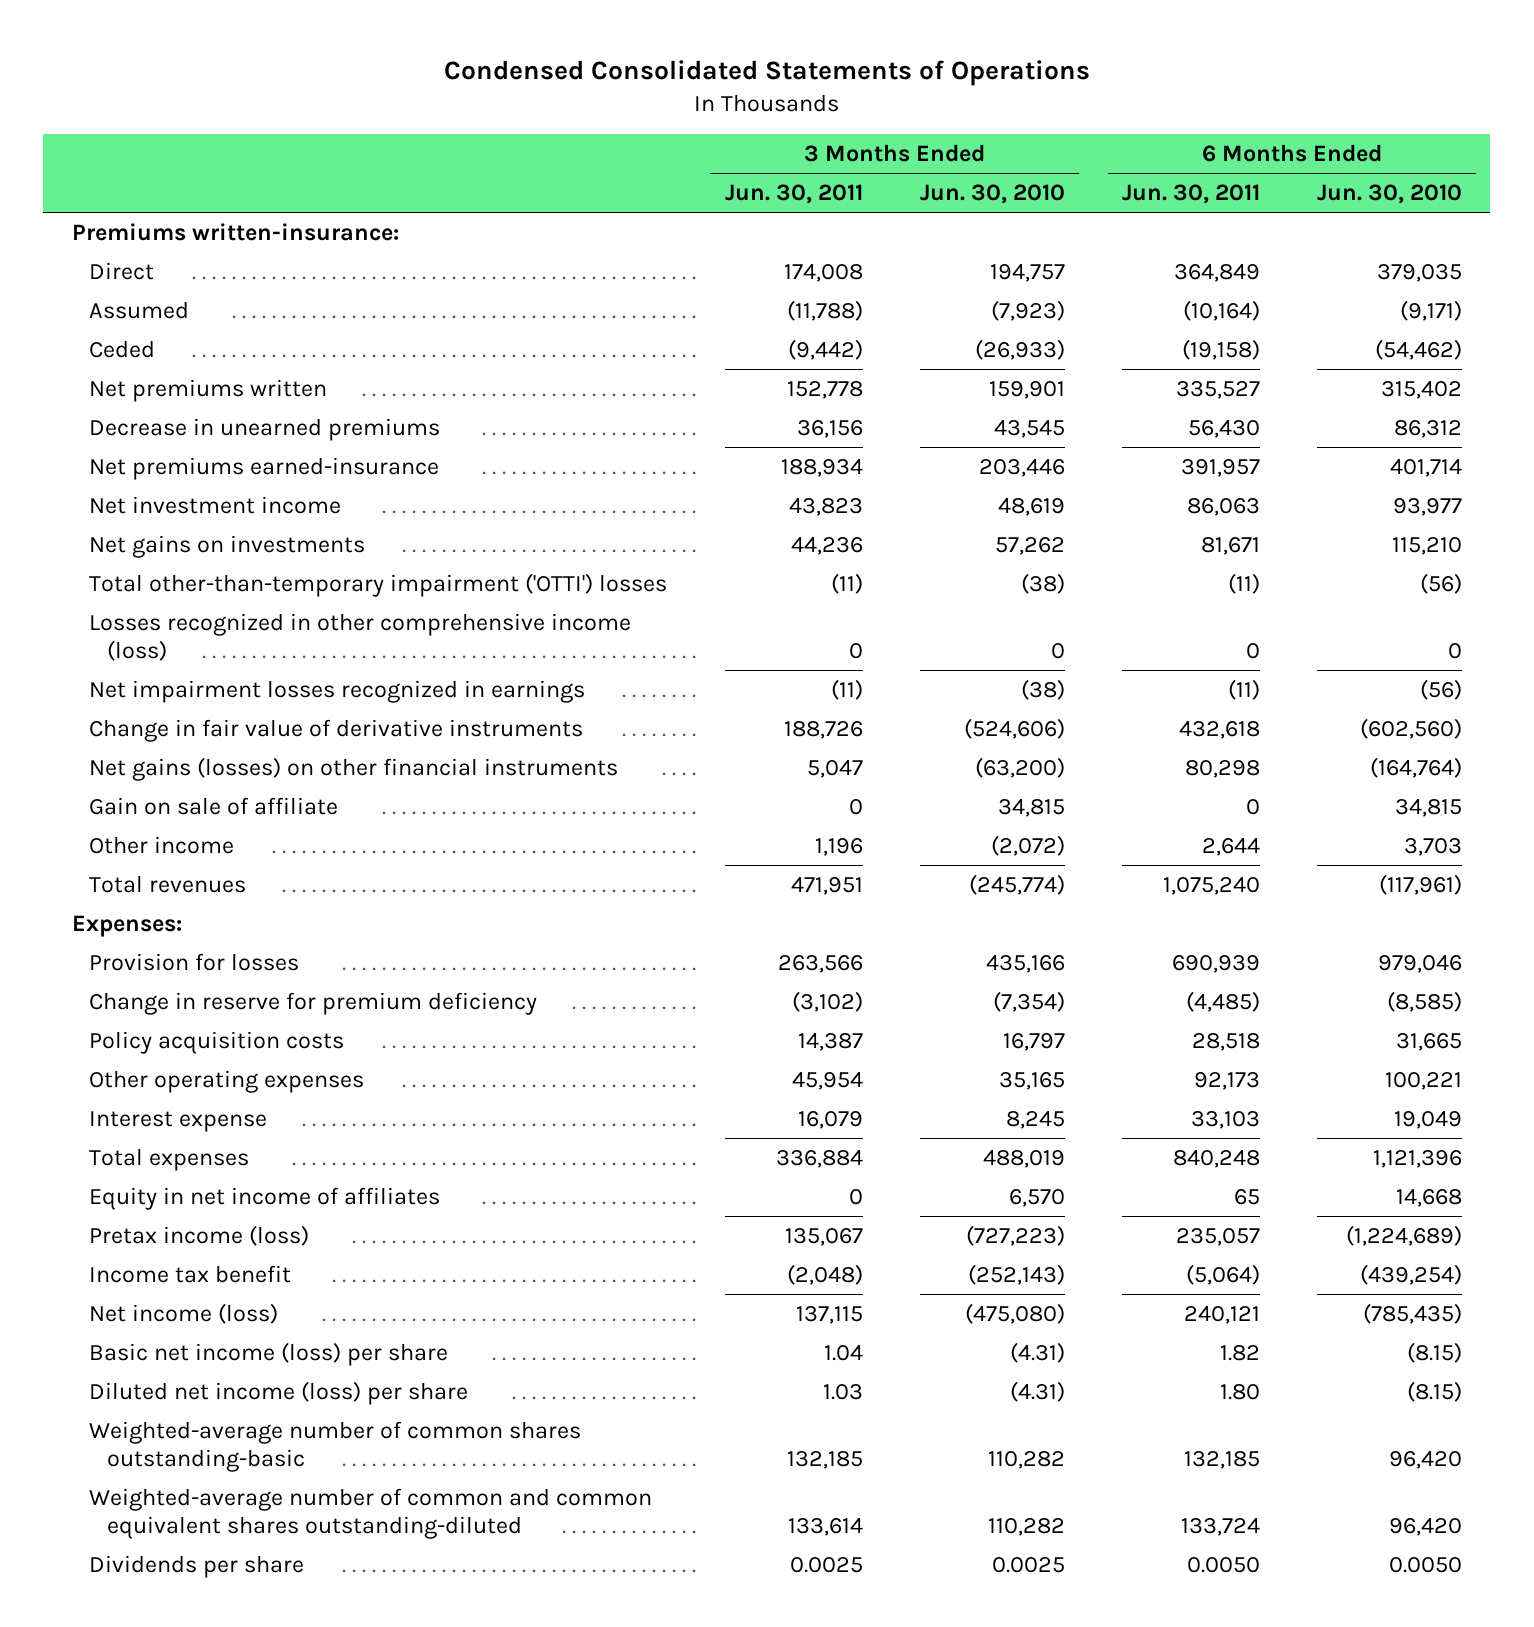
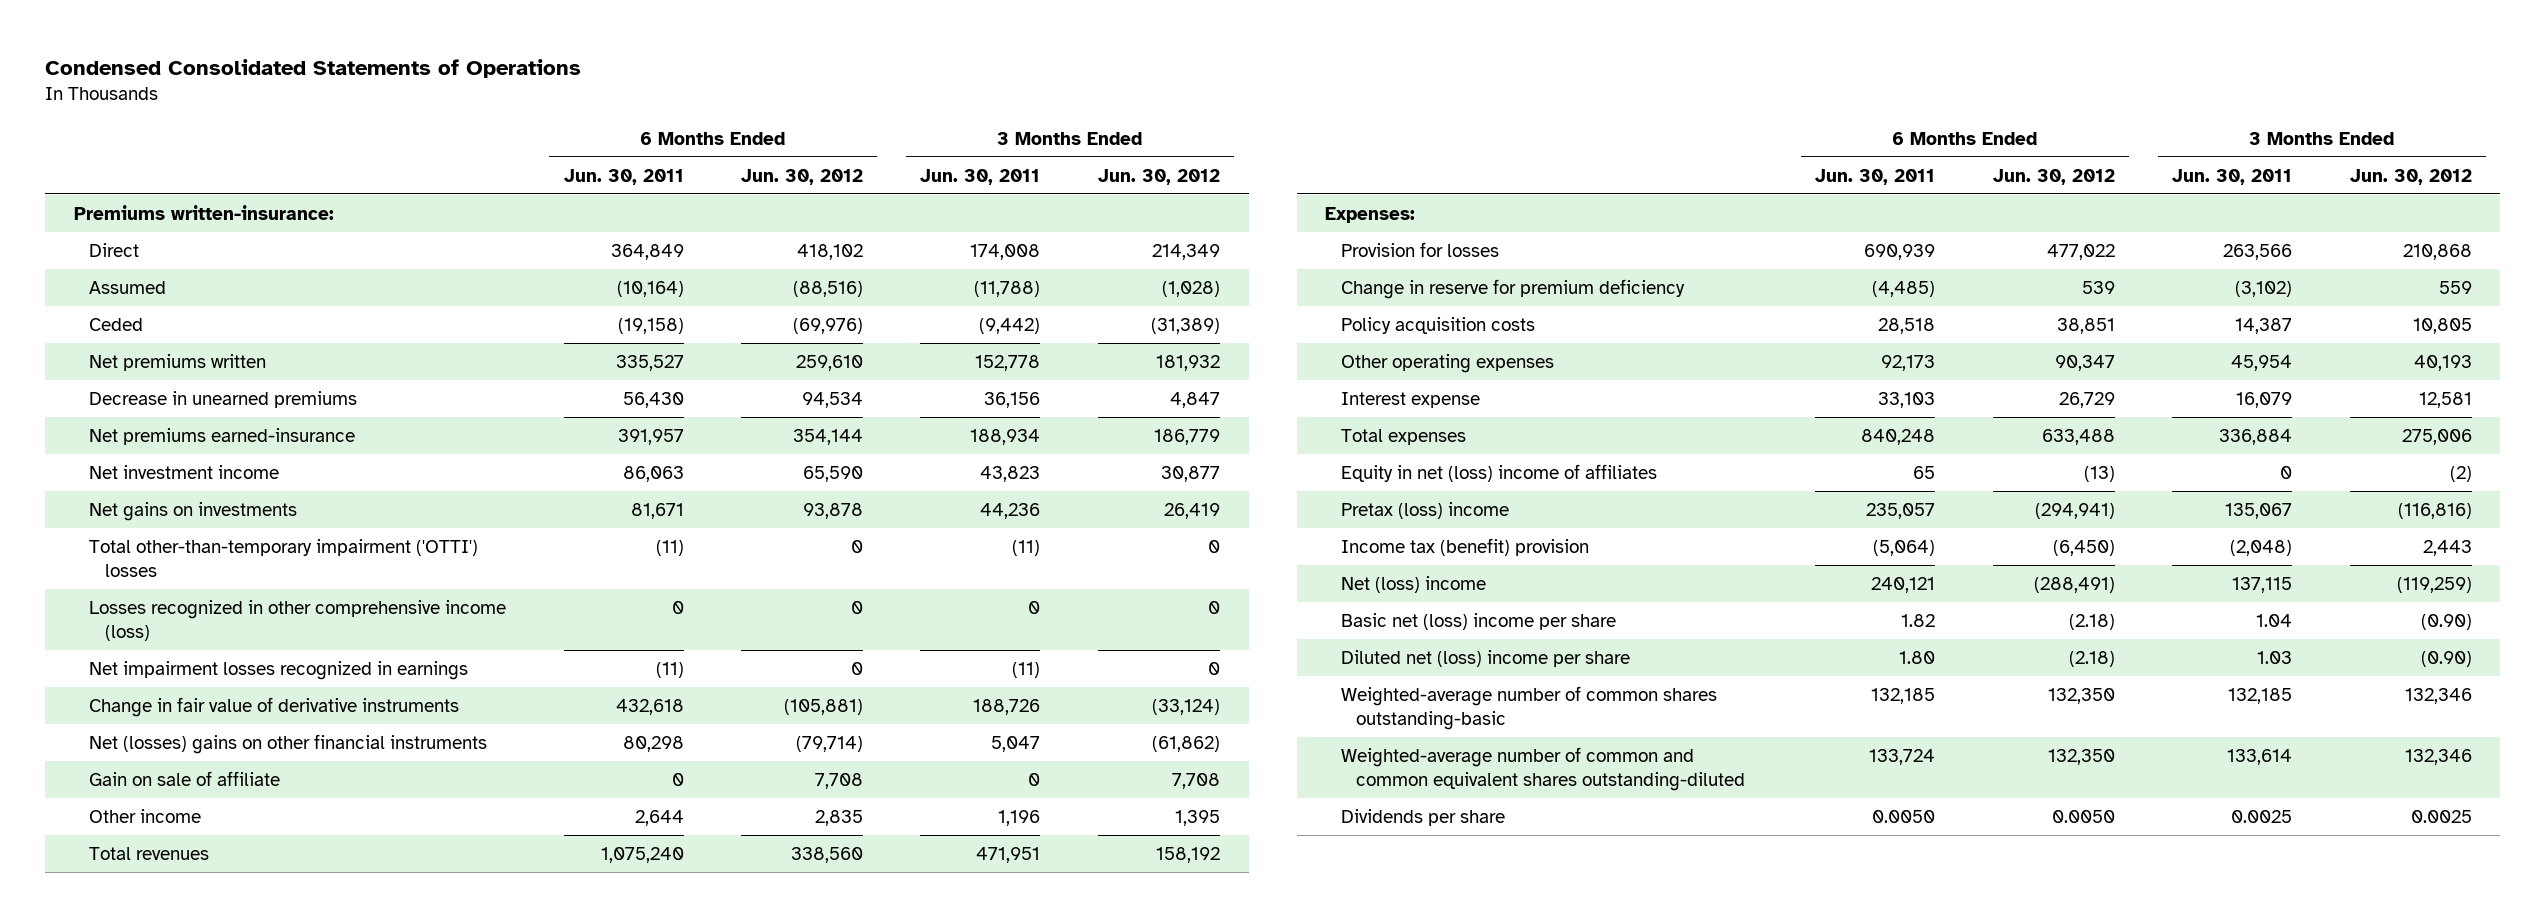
[919,184,1065,205] Jun. 30, 2010 -> none
[1316,184,1462,205] Jun. 30, 2010 -> none
none -> [740,168,863,185] Jun. 30, 2012
none -> [1097,168,1220,185] Jun. 30, 2012
[89,756,619,781] Net gains (losses) on other financial instruments -> [89,734,488,755] Net (losses) gains on other financial instruments
[89,1186,441,1210] Equity in net income of affiliates -> [1340,464,1657,483] Equity in net (loss) income of affiliates
[89,1224,310,1246] Pretax income (loss) -> [1340,502,1509,520] Pretax (loss) income
[89,1264,292,1283] Income tax benefit -> [1340,538,1589,557] Income tax (benefit) provision
[89,1302,279,1324] Net income (loss) -> [1340,576,1486,594] Net (loss) income
[89,1341,449,1366] Basic net income (loss) per share -> [1340,613,1616,631] Basic net (loss) income per share
[89,1380,469,1405] Diluted net income (loss) per share -> [1340,650,1630,668] Diluted net (loss) income per share

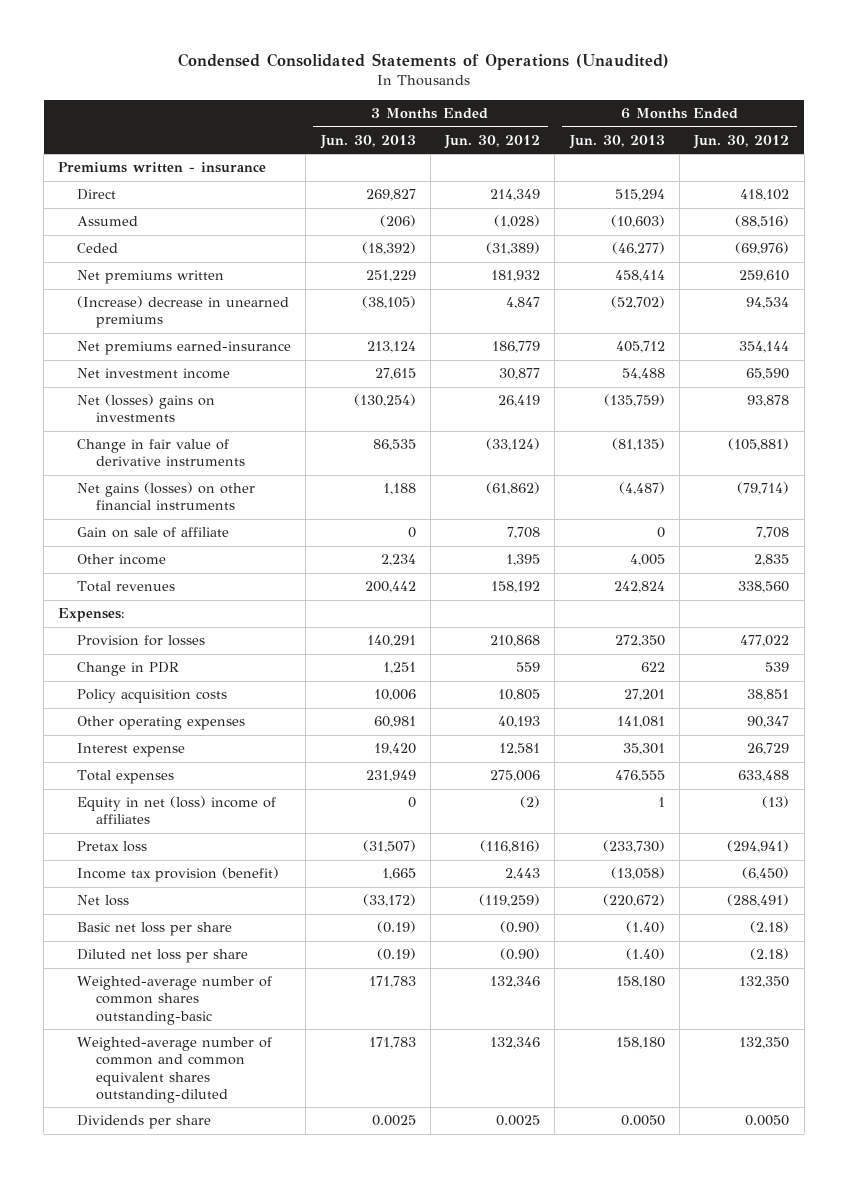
[44,58,581,78] Condensed Consolidated Statements of Operations -> [177,52,669,70] Condensed Consolidated Statements of Operations (Unaudited)
[563,168,684,185] Jun. 30, 2011 -> none
[920,168,1041,185] Jun. 30, 2011 -> none
none -> [319,134,416,149] Jun. 30, 2013
none -> [568,134,665,149] Jun. 30, 2013
[73,205,334,221] Premiums written-insurance: -> [58,162,267,174] Premiums written - insurance
[89,391,358,409] Decrease in unearned premiums -> [77,296,290,329] (Increase) decrease in unearned premiums
[89,539,479,577] Total other-than-temporary impairment ('OTTI') losses -> none
[89,600,507,641] Losses recognized in other comprehensive income (loss) -> none
[89,661,469,681] Net impairment losses recognized in earnings -> none
[89,502,298,522] Net gains on investments -> [77,394,216,423] Net (losses) gains on investments
[89,734,488,755] Net (losses) gains on other financial instruments -> [77,482,256,511] Net gains (losses) on other financial instruments
[1340,279,1685,300] Change in reserve for premium deficiency -> [77,662,180,677] Change in PDR
[1340,502,1509,520] Pretax (loss) income -> [77,841,148,853] Pretax loss
[1340,538,1589,557] Income tax (benefit) provision -> [77,867,280,883] Income tax provision (benefit)
[1340,576,1486,594] Net (loss) income -> [77,895,130,907] Net loss
[1340,613,1616,631] Basic net (loss) income per share -> [77,922,233,937] Basic net loss per share
[1340,650,1630,668] Diluted net (loss) income per share -> [77,949,249,964] Diluted net loss per share

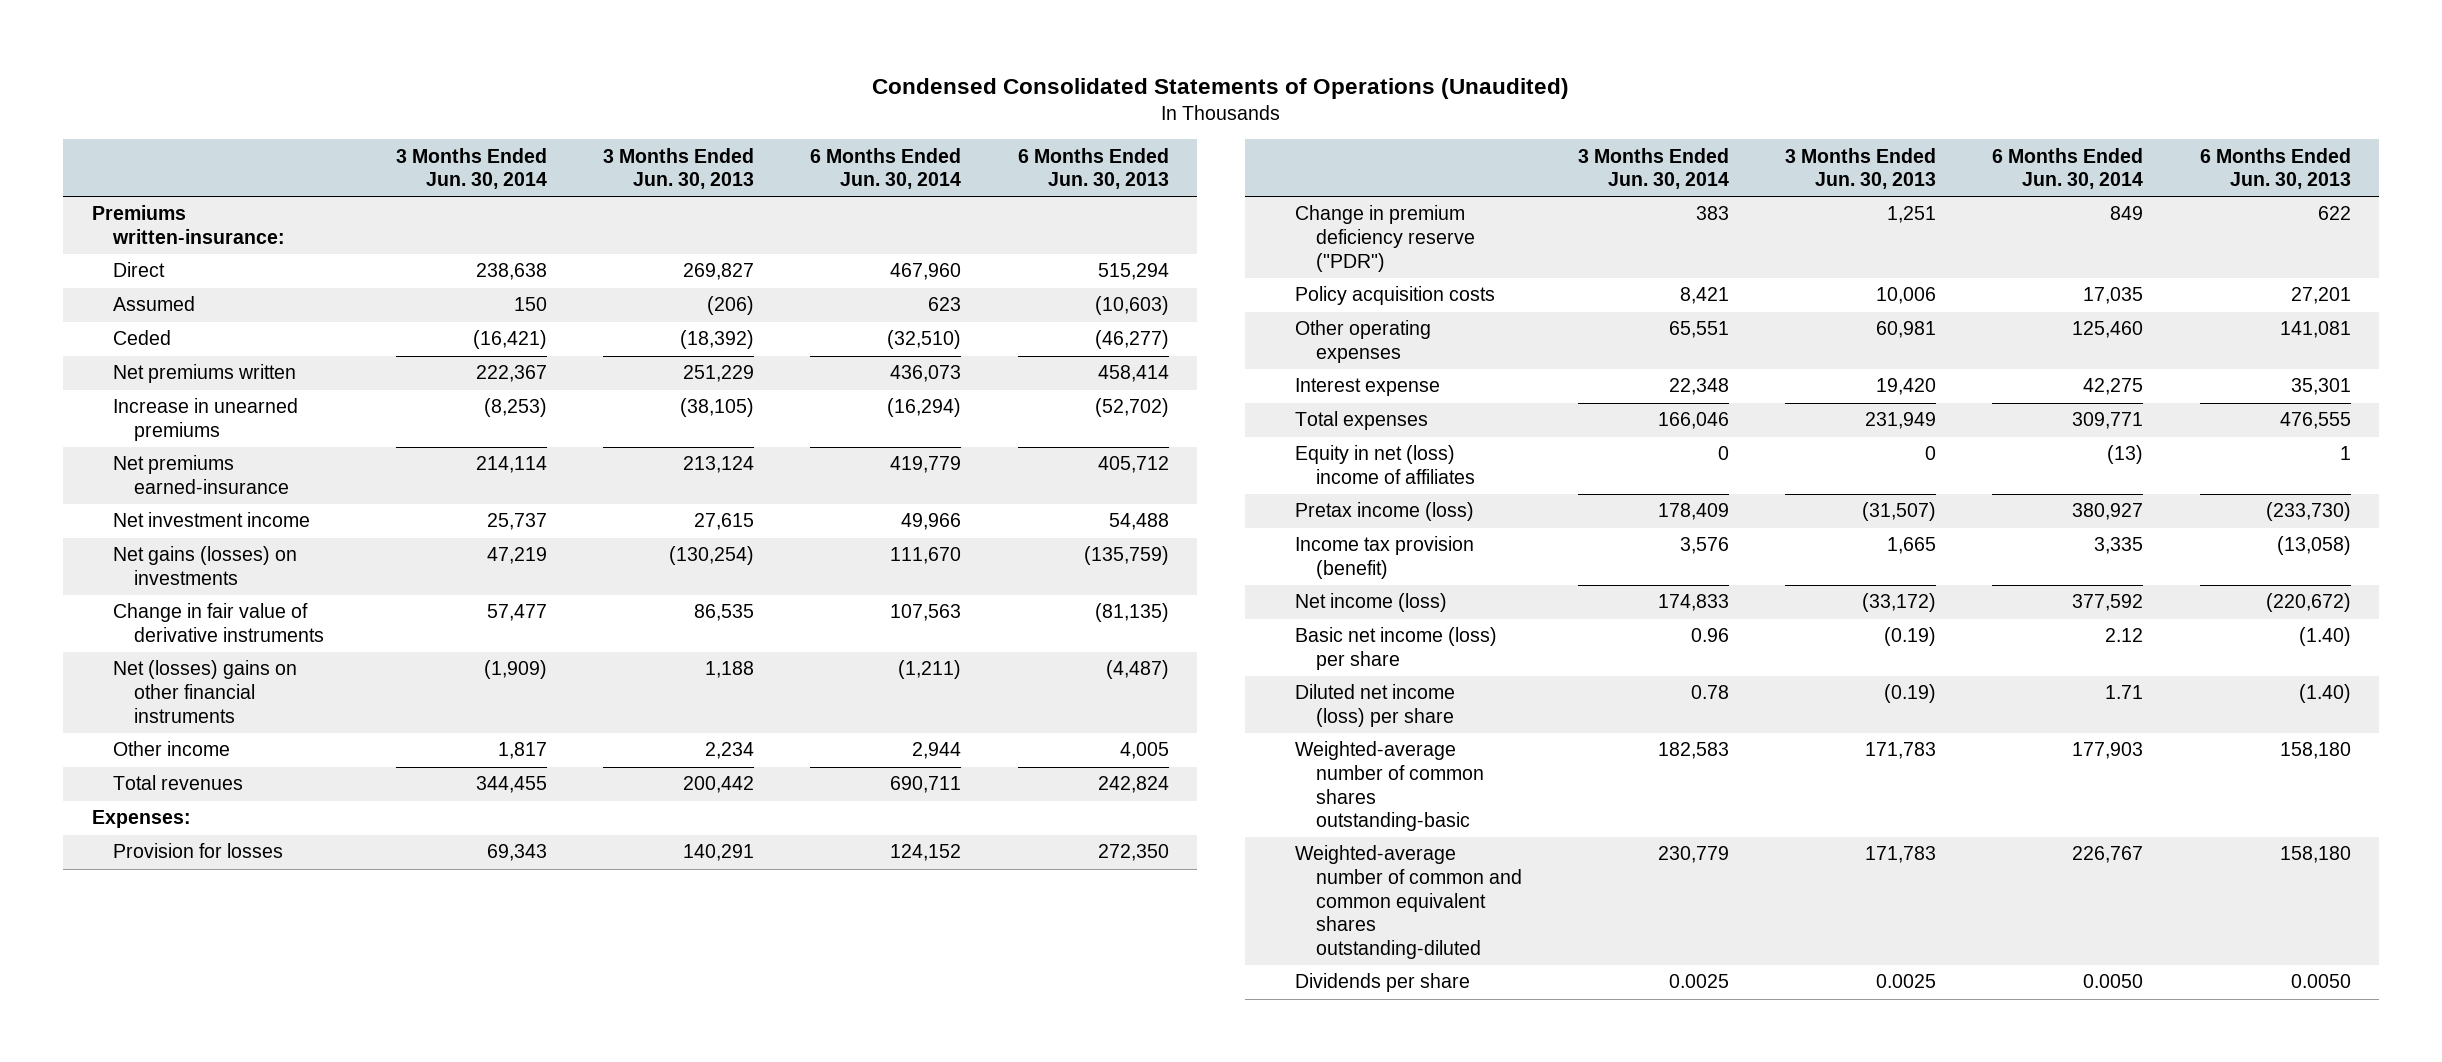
[444,134,541,149] Jun. 30, 2012 -> none
[693,134,790,149] Jun. 30, 2012 -> none
none -> [395,147,547,190] 3 Months Ended Jun. 30, 2014
none -> [810,147,962,190] 6 Months Ended Jun. 30, 2014
[58,162,267,174] Premiums written - insurance -> [91,205,285,245] Premiums written-insurance:
[77,296,290,329] (Increase) decrease in unearned premiums -> [112,398,298,442] Increase in unearned premiums
[77,394,216,423] Net (losses) gains on investments -> [112,546,297,586] Net gains (losses) on investments
[77,527,230,539] Gain on sale of affiliate -> none
[77,482,256,511] Net gains (losses) on other financial instruments -> [112,660,297,723] Net (losses) gains on other financial instruments
[77,662,180,677] Change in PDR -> [1294,205,1475,272] Change in premium deficiency reserve ("PDR")
[77,841,148,853] Pretax loss -> [1294,502,1474,522] Pretax income (loss)
[77,895,130,907] Net loss -> [1294,593,1447,613] Net income (loss)
[77,922,233,937] Basic net loss per share -> [1294,627,1497,671] Basic net income (loss) per share
[77,949,249,964] Diluted net loss per share -> [1294,684,1455,728] Diluted net income (loss) per share

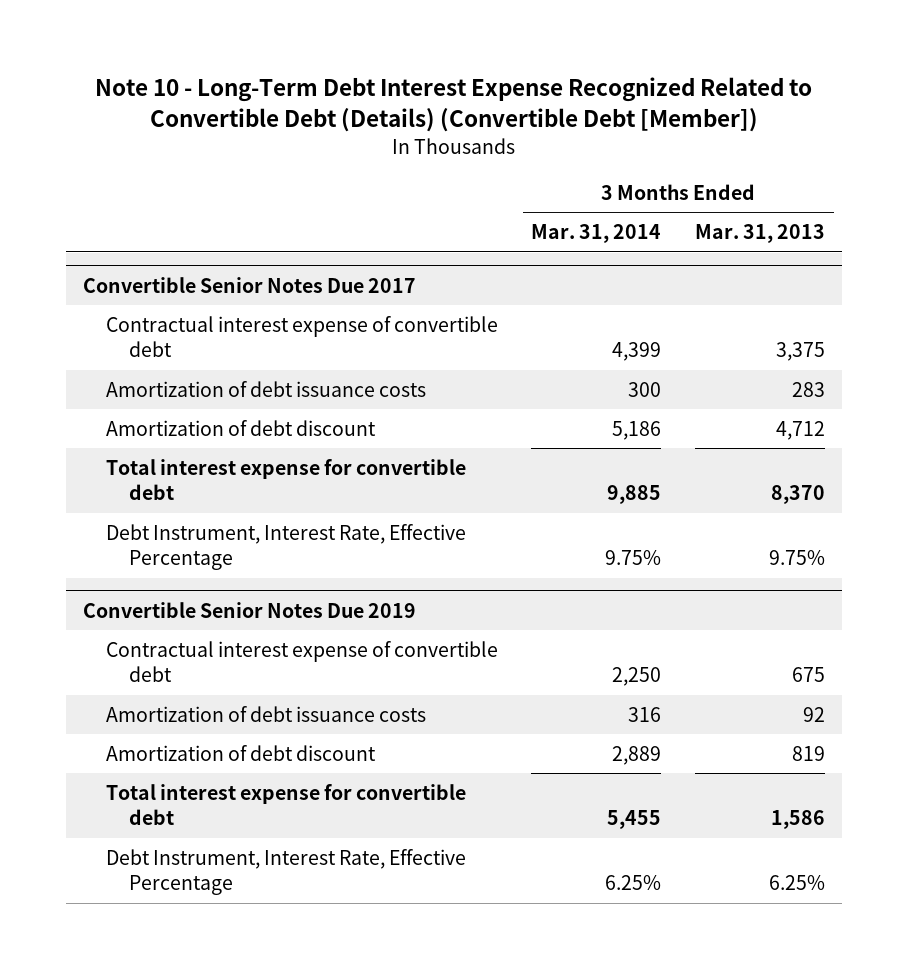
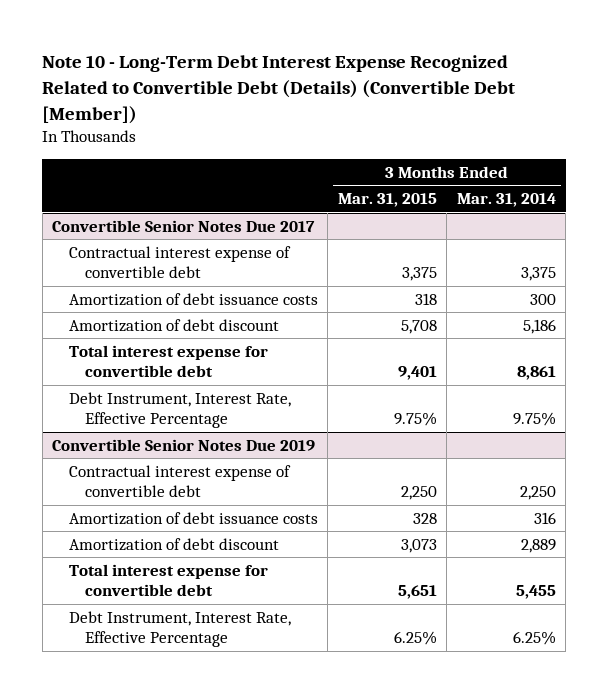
[695,224,826,244] Mar. 31, 2013 -> none
none -> [337,193,437,208] Mar. 31, 2015
[612,342,662,362] 4,399 -> [520,267,556,282] 3,375
[607,485,662,505] 9,885 -> [516,366,556,381] 8,861

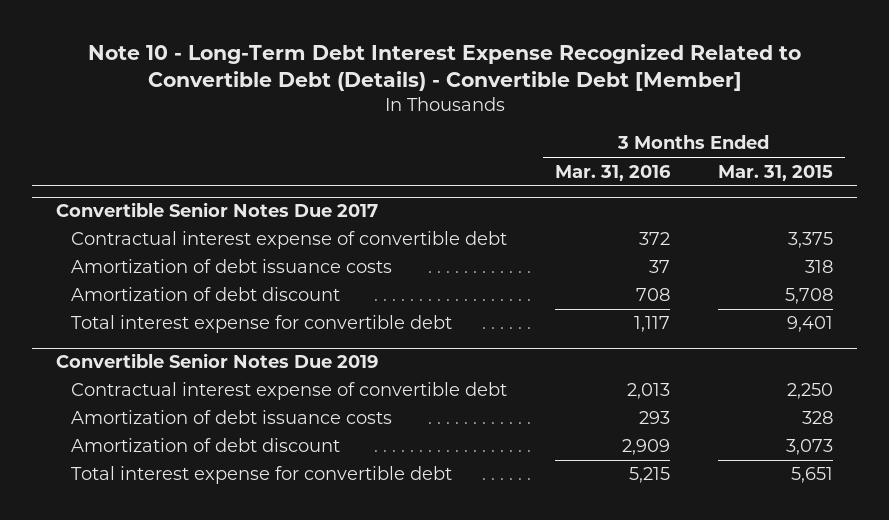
[42,55,516,124] Note 10 - Long-Term Debt Interest Expense Recognized Related to Convertible Debt (Details) (Convertible Debt [Member]) -> [87,43,801,92] Note 10 - Long-Term Debt Interest Expense Recognized Related to Convertible Debt (Details) - Convertible Debt [Member]
[456,193,556,208] Mar. 31, 2014 -> none
none -> [555,164,672,181] Mar. 31, 2016
[68,391,291,429] Debt Instrument, Interest Rate, Effective Percentage -> none
[68,610,291,648] Debt Instrument, Interest Rate, Effective Percentage -> none

